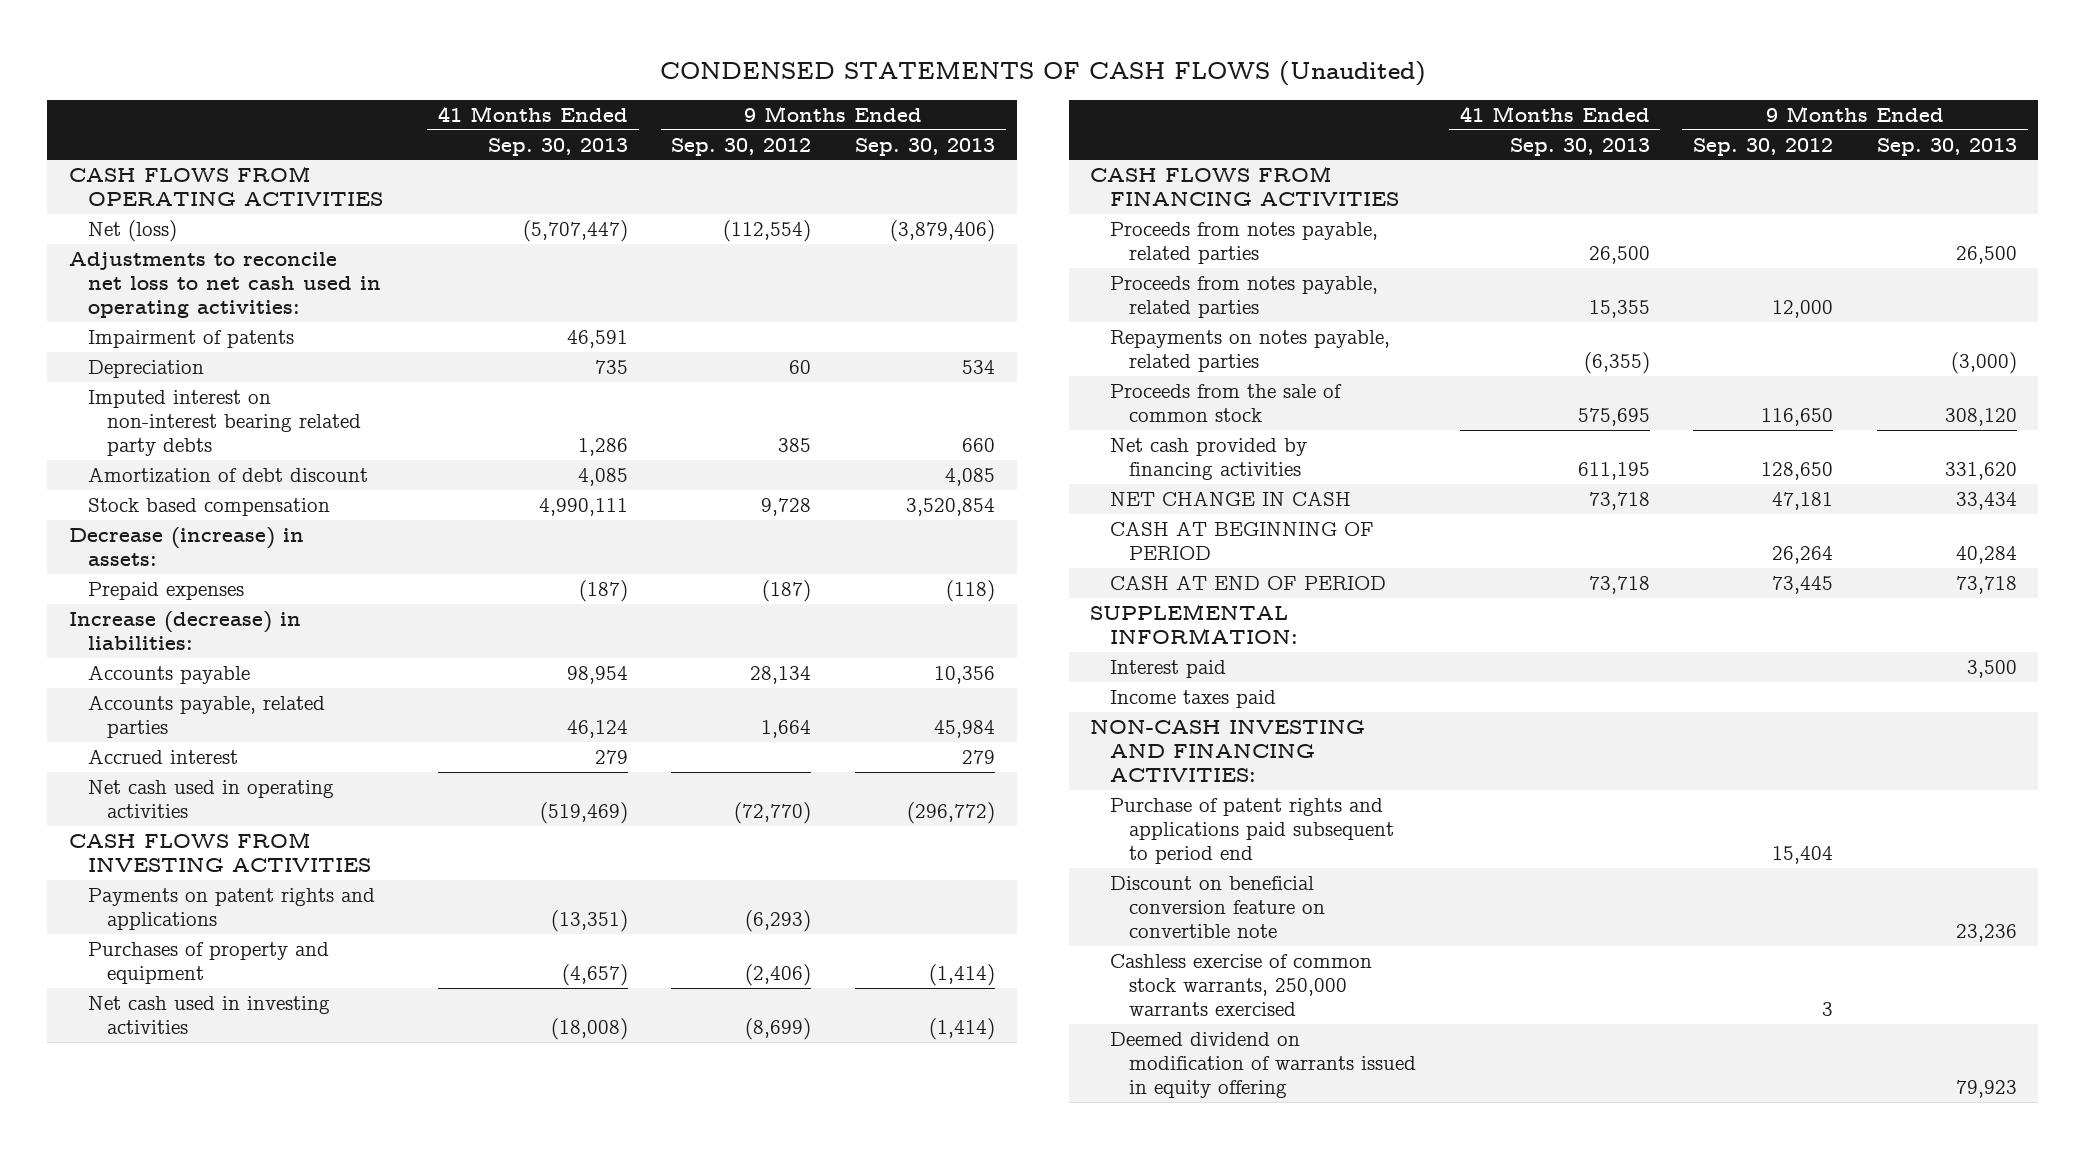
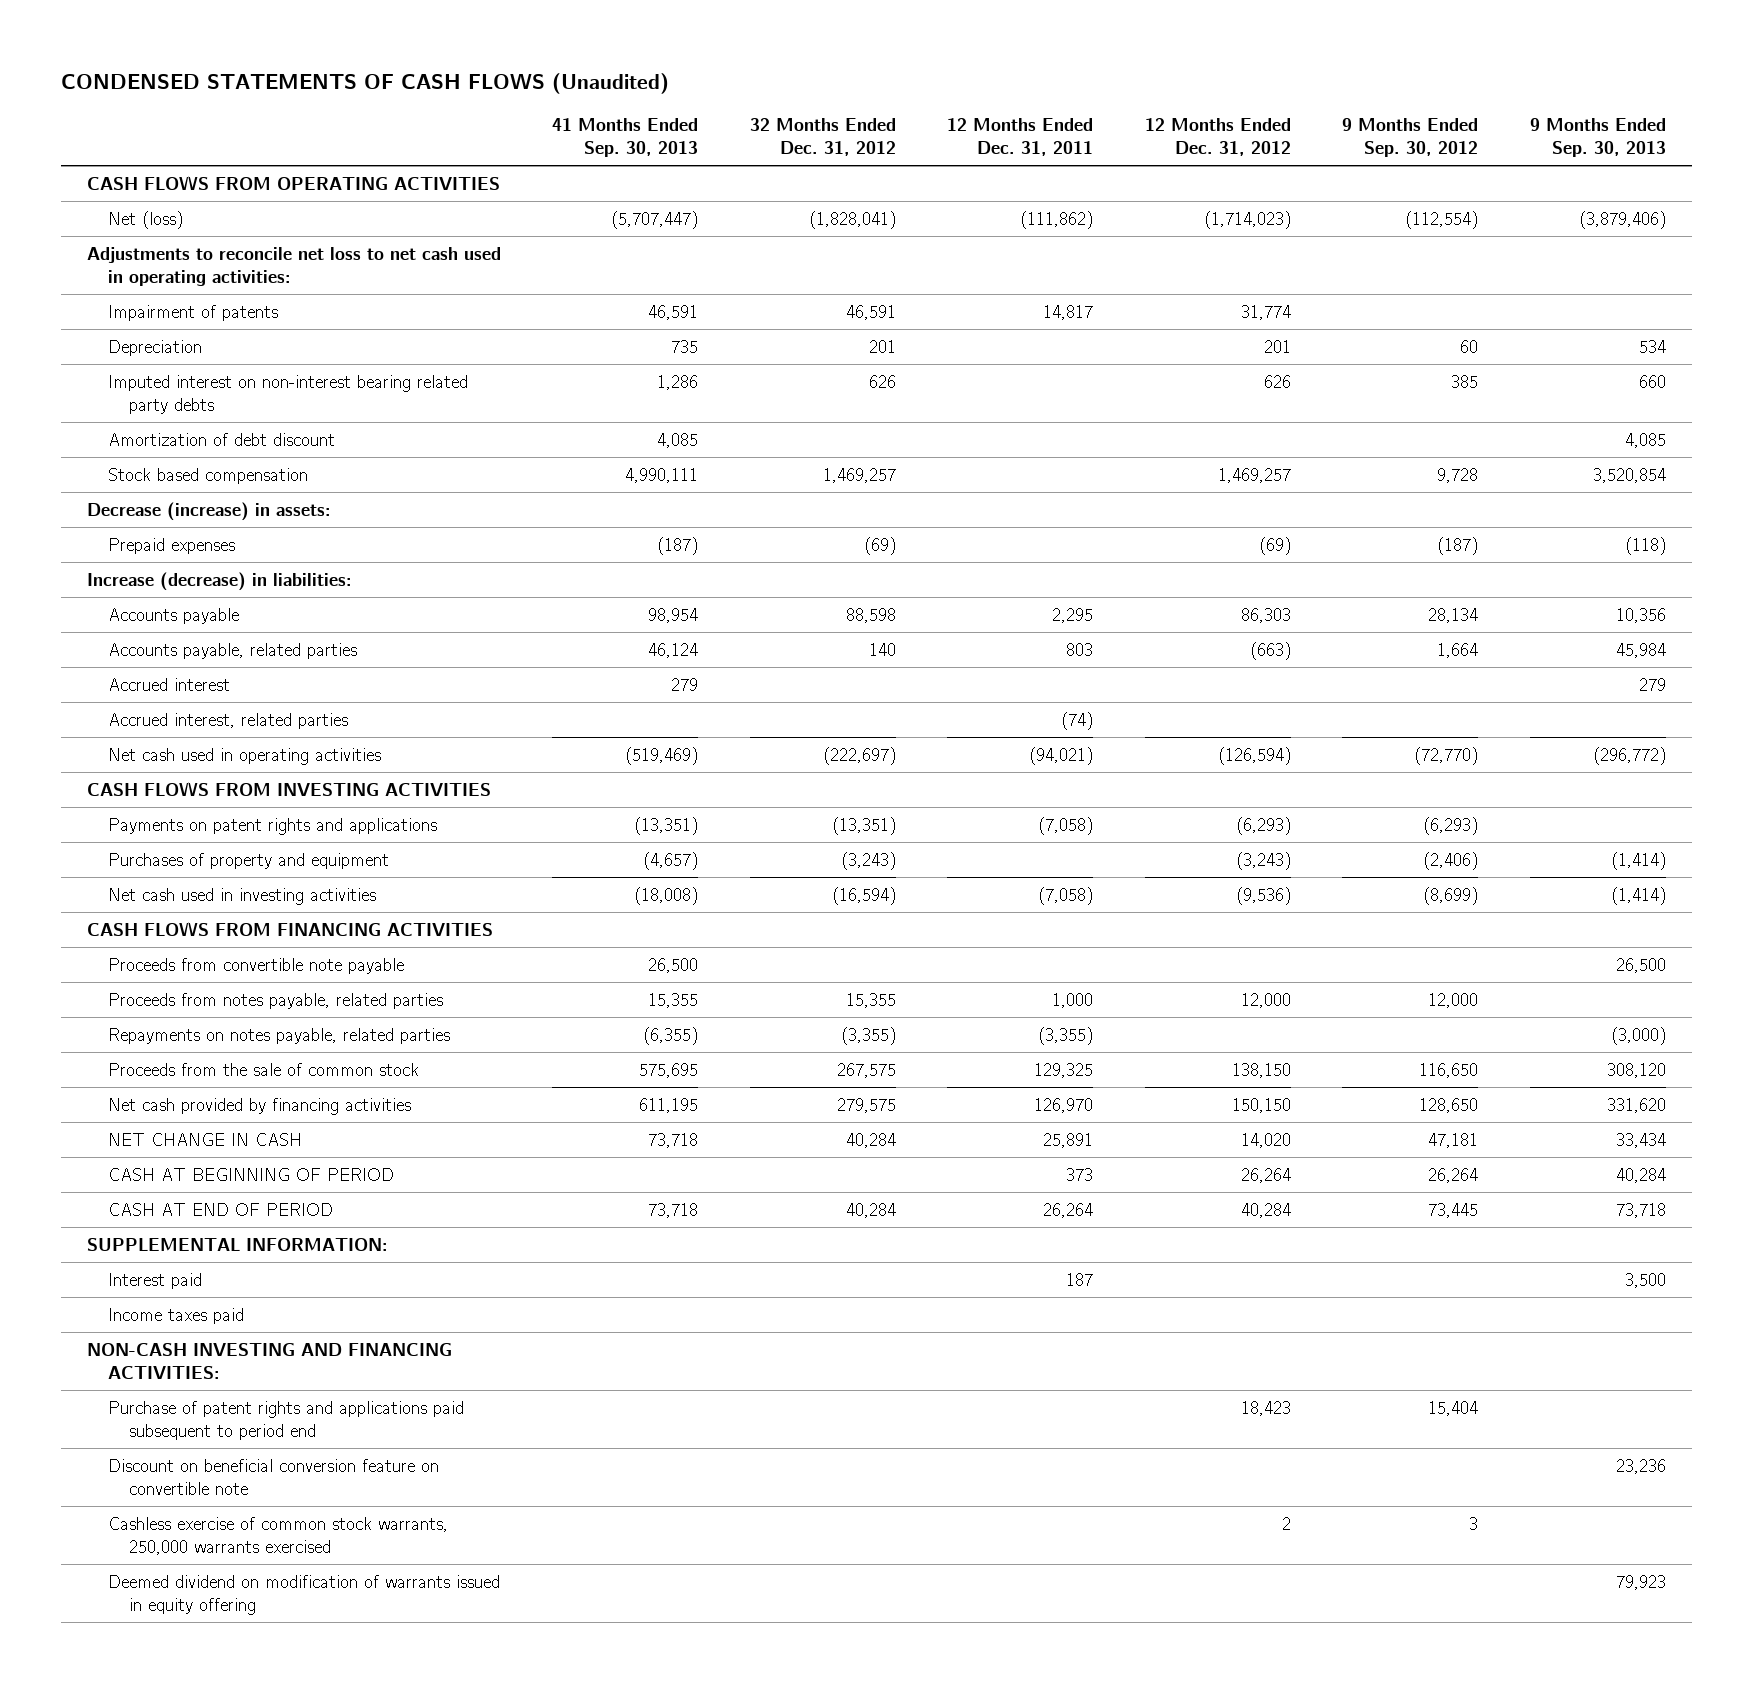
none -> [749,118,896,157] 32 Months Ended Dec. 31, 2012
none -> [947,118,1094,157] 12 Months Ended Dec. 31, 2011
none -> [1144,118,1291,157] 12 Months Ended Dec. 31, 2012
none -> [107,712,348,729] Accrued interest, related parties
[1109,221,1378,265] Proceeds from notes payable, related parties -> [107,957,404,974] Proceeds from convertible note payable

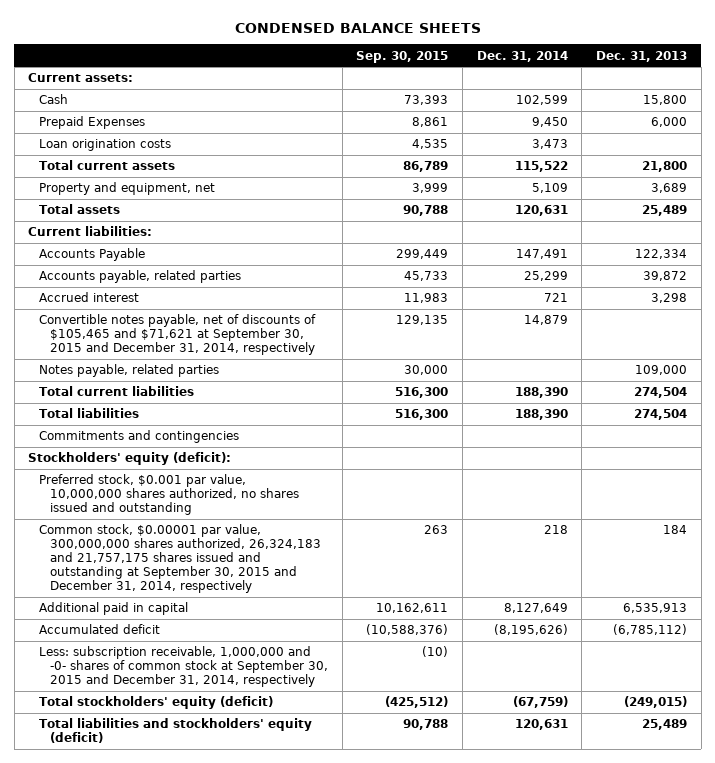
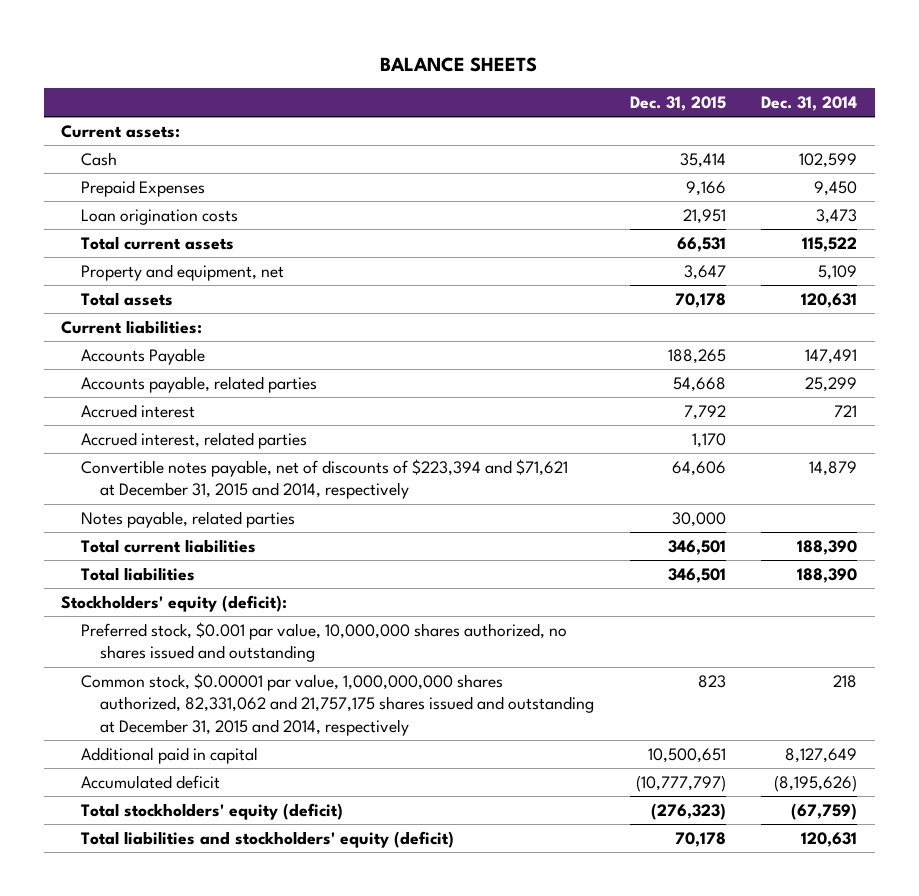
[234,22,481,33] CONDENSED BALANCE SHEETS -> [380,56,538,72] BALANCE SHEETS
[356,50,449,63] Sep. 30, 2015 -> none
[595,50,687,62] Dec. 31, 2013 -> none
none -> [629,96,726,112] Dec. 31, 2015
none -> [80,431,307,449] Accrued interest, related parties
[39,314,317,356] Convertible notes payable, net of discounts of $105,465 and $71,621 at September 30, 2015 and December 31, 2014, respectively -> [80,458,568,500] Convertible notes payable, net of discounts of $223,394 and $71,621 at December 31, 2015 and 2014, respectively
[39,430,240,444] Commitments and contingencies -> none
[39,524,321,593] Common stock, $0.00001 par value, 300,000,000 shares authorized, 26,324,183 and 21,757,175 shares issued and outstanding at September 30, 2015 and December 31, 2014, respectively -> [80,672,595,736] Common stock, $0.00001 par value, 1,000,000,000 shares authorized, 82,331,062 and 21,757,175 shares issued and outstanding at December 31, 2015 and 2014, respectively
[39,646,328,688] Less: subscription receivable, 1,000,000 and -0- shares of common stock at September 30, 2015 and December 31, 2014, respectively -> none

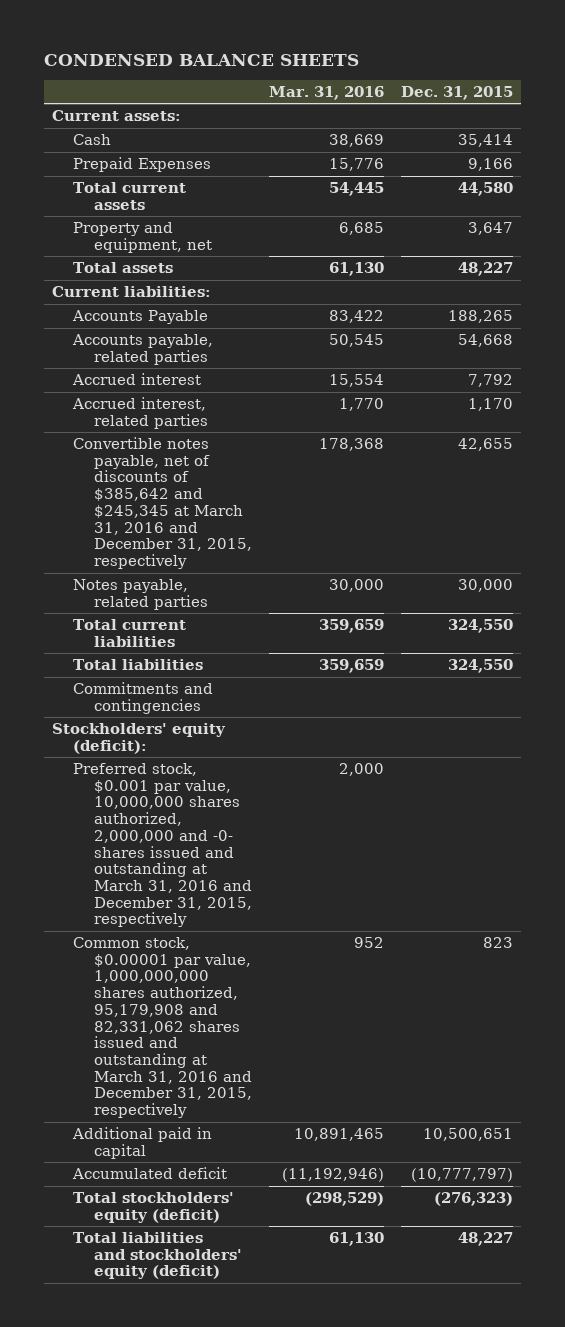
[380,56,538,72] BALANCE SHEETS -> [43,53,359,66] CONDENSED BALANCE SHEETS
[761,96,858,112] Dec. 31, 2014 -> none
none -> [268,85,384,100] Mar. 31, 2016
[80,208,238,225] Loan origination costs -> none
[676,236,726,252] 66,531 -> [457,181,513,196] 44,580
[674,292,726,308] 70,178 -> [457,261,513,276] 48,227
[80,458,568,500] Convertible notes payable, net of discounts of $223,394 and $71,621 at December 31, 2015 and 2014, respectively -> [72,436,252,569] Convertible notes payable, net of discounts of $385,642 and $245,345 at March 31, 2016 and December 31, 2015, respectively
[671,460,726,476] 64,606 -> [457,437,513,451] 42,655
[667,539,726,555] 346,501 -> [447,618,513,633] 324,550
[667,567,726,583] 346,501 -> [447,658,513,673] 324,550
none -> [72,681,213,714] Commitments and contingencies
[80,621,567,663] Preferred stock, $0.001 par value, 10,000,000 shares authorized, no shares issued and outstanding -> [72,762,252,928] Preferred stock, $0.001 par value, 10,000,000 shares authorized, 2,000,000 and -0- shares issued and outstanding at March 31, 2016 and December 31, 2015, respectively
[80,672,595,736] Common stock, $0.00001 par value, 1,000,000,000 shares authorized, 82,331,062 and 21,757,175 shares issued and outstanding at December 31, 2015 and 2014, respectively -> [72,936,252,1119] Common stock, $0.00001 par value, 1,000,000,000 shares authorized, 95,179,908 and 82,331,062 shares issued and outstanding at March 31, 2016 and December 31, 2015, respectively
[674,831,726,847] 70,178 -> [457,1231,513,1246] 48,227

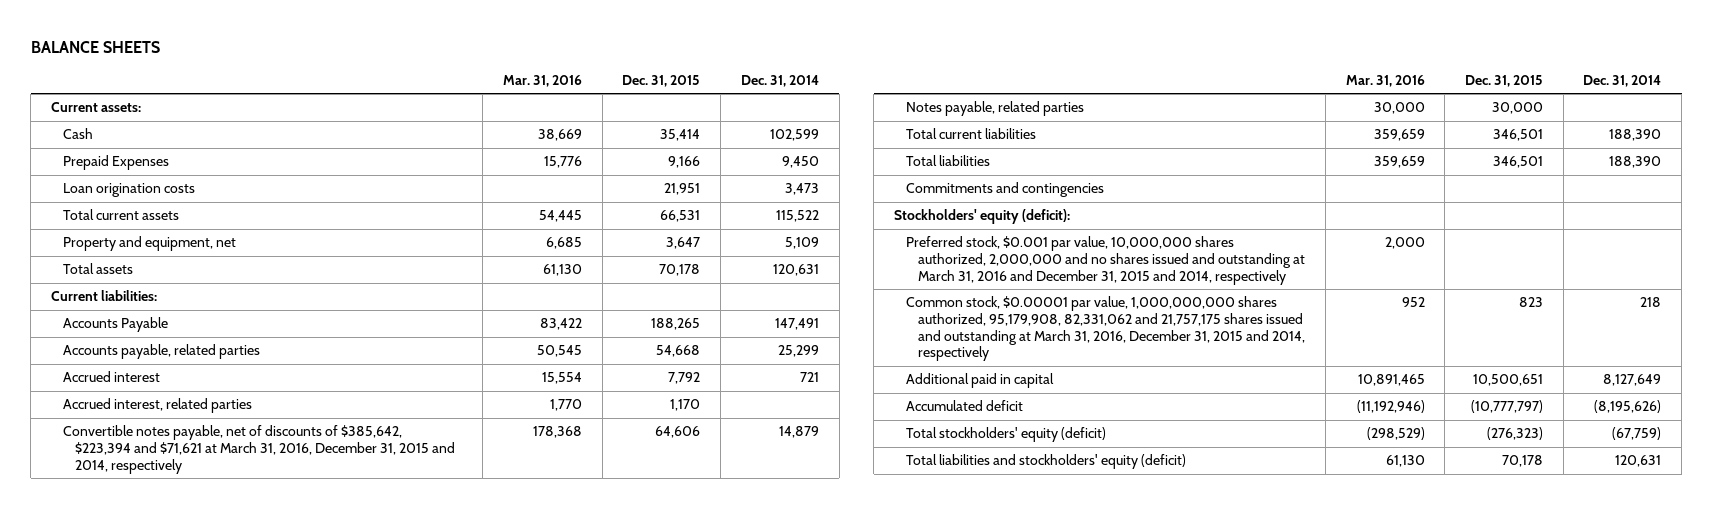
[43,53,359,66] CONDENSED BALANCE SHEETS -> [30,40,160,53] BALANCE SHEETS
none -> [740,74,819,87] Dec. 31, 2014
none -> [63,183,196,198] Loan origination costs
[457,181,513,196] 44,580 -> [660,210,701,223] 66,531
[457,261,513,276] 48,227 -> [659,264,701,277] 70,178
[72,436,252,569] Convertible notes payable, net of discounts of $385,642 and $245,345 at March 31, 2016 and December 31, 2015, respectively -> [63,425,456,474] Convertible notes payable, net of discounts of $385,642, $223,394 and $71,621 at March 31, 2016, December 31, 2015 and 2014, respectively
[457,437,513,451] 42,655 -> [655,426,701,439] 64,606
[447,618,513,633] 324,550 -> [1493,129,1544,142] 346,501
[447,658,513,673] 324,550 -> [1493,156,1544,169] 346,501
[72,762,252,928] Preferred stock, $0.001 par value, 10,000,000 shares authorized, 2,000,000 and -0- shares issued and outstanding at March 31, 2016 and December 31, 2015, respectively -> [906,236,1306,285] Preferred stock, $0.001 par value, 10,000,000 shares authorized, 2,000,000 and no shares issued and outstanding at March 31, 2016 and December 31, 2015 and 2014, respectively
[72,936,252,1119] Common stock, $0.00001 par value, 1,000,000,000 shares authorized, 95,179,908 and 82,331,062 shares issued and outstanding at March 31, 2016 and December 31, 2015, respectively -> [906,296,1306,362] Common stock, $0.00001 par value, 1,000,000,000 shares authorized, 95,179,908, 82,331,062 and 21,757,175 shares issued and outstanding at March 31, 2016, December 31, 2015 and 2014, respectively
[457,1231,513,1246] 48,227 -> [1502,455,1544,468] 70,178

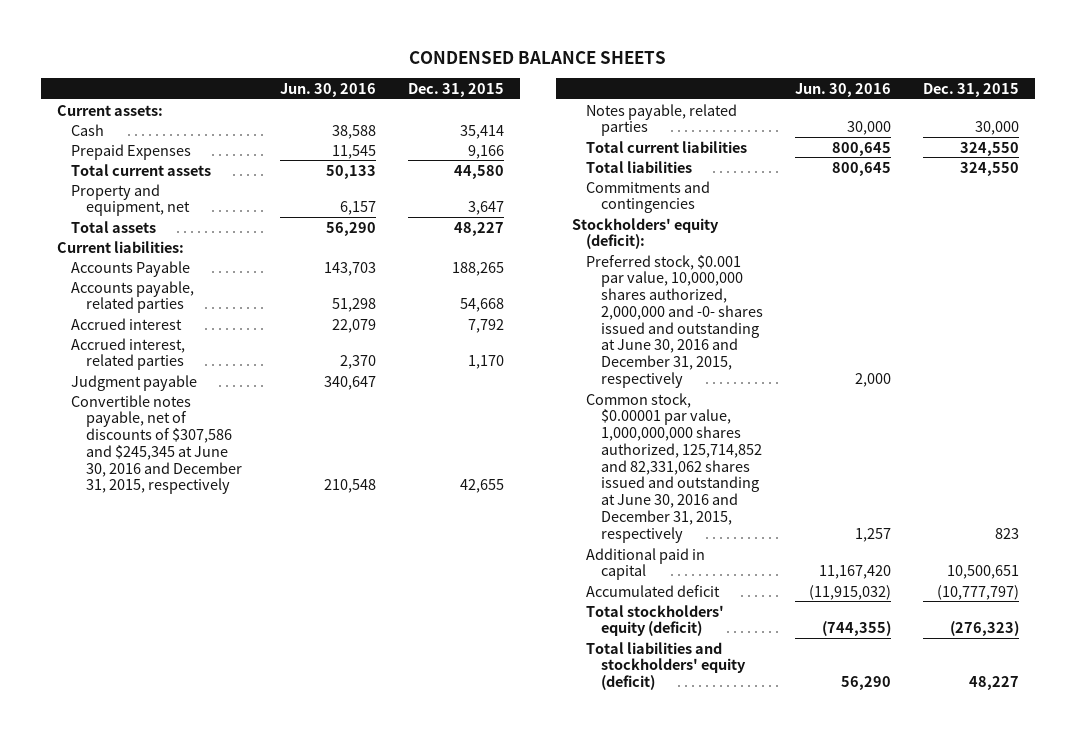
[30,40,160,53] BALANCE SHEETS -> [408,50,666,64] CONDENSED BALANCE SHEETS
[502,74,582,87] Mar. 31, 2016 -> none
[740,74,819,87] Dec. 31, 2014 -> none
none -> [279,82,376,97] Jun. 30, 2016
[63,183,196,198] Loan origination costs -> none
[660,210,701,223] 66,531 -> [453,164,504,179] 44,580
[659,264,701,277] 70,178 -> [453,221,504,236] 48,227
none -> [71,374,198,391] Judgment payable
[63,425,456,474] Convertible notes payable, net of discounts of $385,642, $223,394 and $71,621 at March 31, 2016, December 31, 2015 and 2014, respectively -> [71,394,242,495] Convertible notes payable, net of discounts of $307,586 and $245,345 at June 30, 2016 and December 31, 2015, respectively
[655,426,701,439] 64,606 -> [459,479,504,494] 42,655
[1493,129,1544,142] 346,501 -> [959,141,1019,156] 324,550
[1493,156,1544,169] 346,501 -> [959,161,1019,176] 324,550
[906,236,1306,285] Preferred stock, $0.001 par value, 10,000,000 shares authorized, 2,000,000 and no shares issued and outstanding at March 31, 2016 and December 31, 2015 and 2014, respectively -> [586,254,763,388] Preferred stock, $0.001 par value, 10,000,000 shares authorized, 2,000,000 and -0- shares issued and outstanding at June 30, 2016 and December 31, 2015, respectively
[906,296,1306,362] Common stock, $0.00001 par value, 1,000,000,000 shares authorized, 95,179,908, 82,331,062 and 21,757,175 shares issued and outstanding at March 31, 2016, December 31, 2015 and 2014, respectively -> [586,392,762,543] Common stock, $0.00001 par value, 1,000,000,000 shares authorized, 125,714,852 and 82,331,062 shares issued and outstanding at June 30, 2016 and December 31, 2015, respectively
[1502,455,1544,468] 70,178 -> [968,676,1019,691] 48,227

